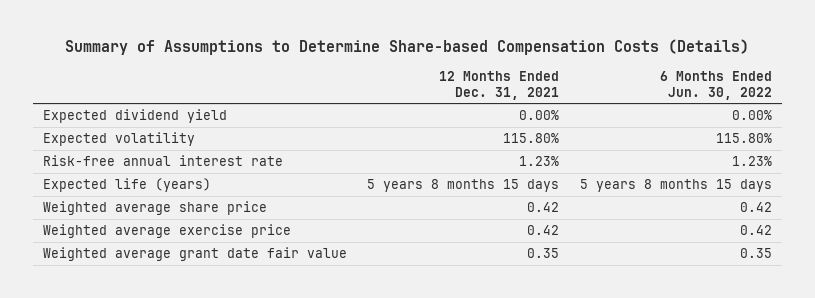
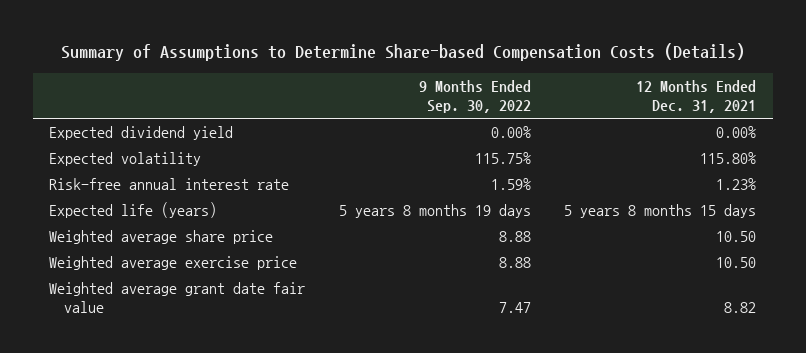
[659,70,772,100] 6 Months Ended Jun. 30, 2022 -> none
none -> [418,79,531,114] 9 Months Ended Sep. 30, 2022
[527,201,560,212] 0.42 -> [716,230,757,242] 10.50
[527,224,560,235] 0.42 -> [716,256,757,268] 10.50
[527,247,560,258] 0.35 -> [724,302,757,314] 8.82

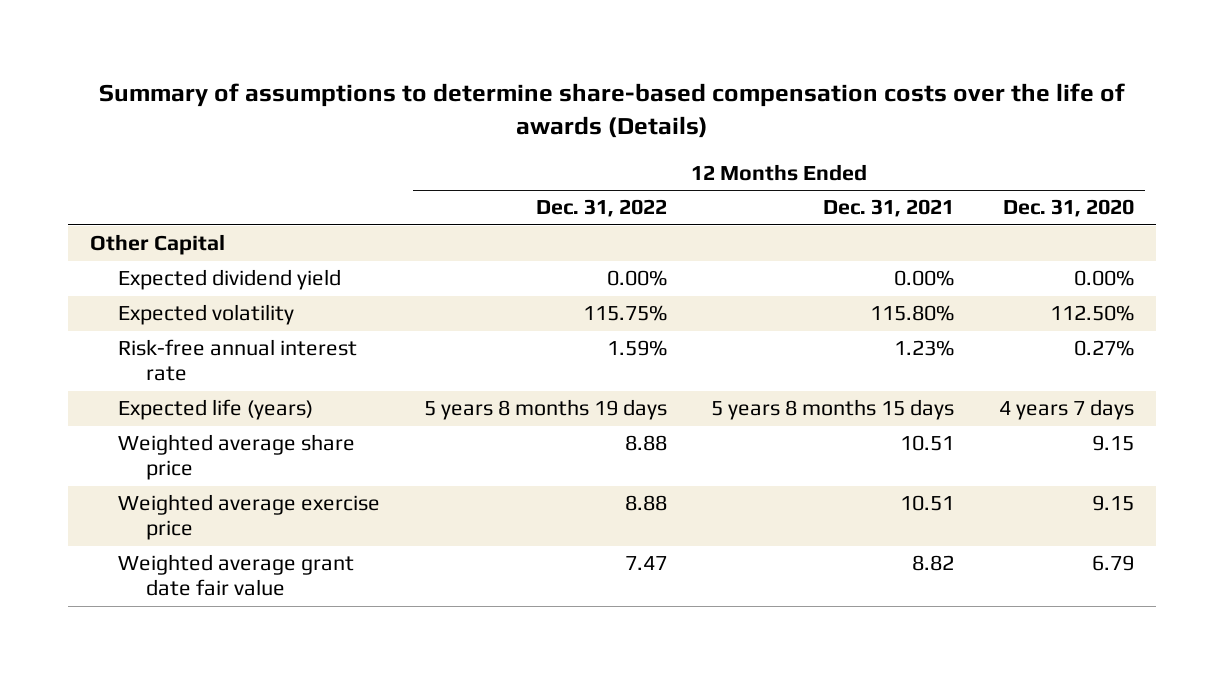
[60,43,745,62] Summary of Assumptions to Determine Share-based Compensation Costs (Details) -> [98,82,1125,138] Summary of assumptions to determine share-based compensation costs over the life of awards (Details)
[418,79,531,114] 9 Months Ended Sep. 30, 2022 -> none
none -> [536,199,668,218] Dec. 31, 2022
none -> [1002,199,1134,218] Dec. 31, 2020
none -> [89,234,225,256] Other Capital
[716,230,757,242] 10.50 -> [900,435,955,452] 10.51
[716,256,757,268] 10.50 -> [900,495,955,512] 10.51

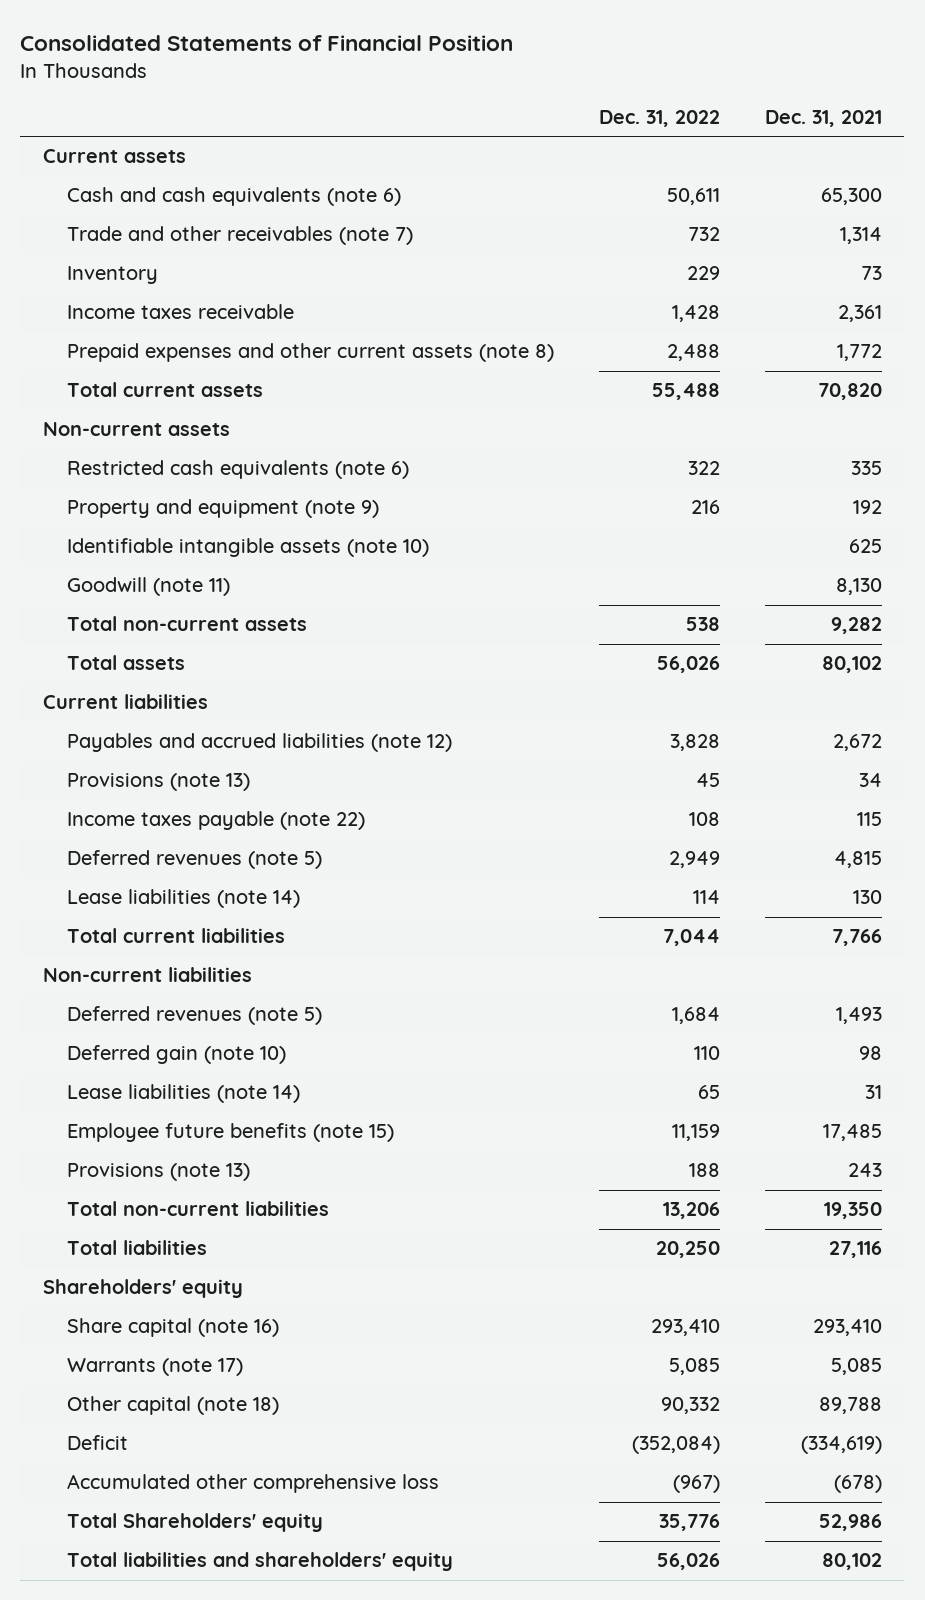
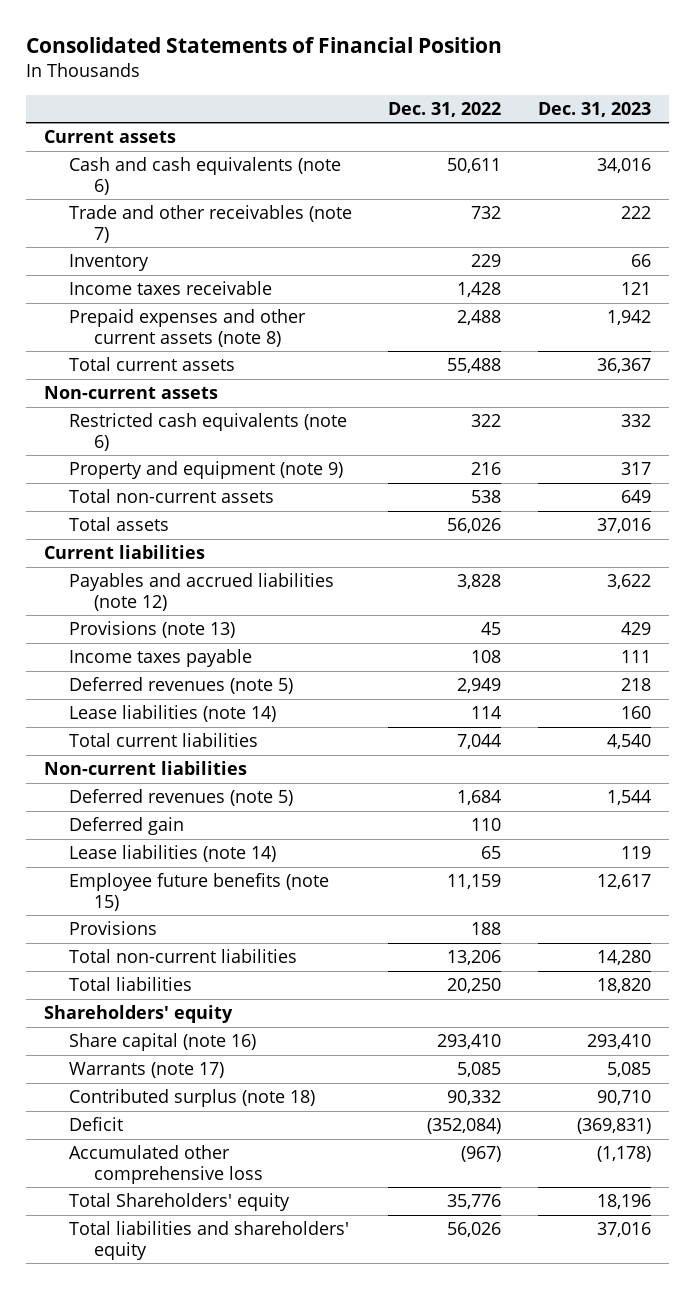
[764,109,882,127] Dec. 31, 2021 -> none
none -> [537,101,651,117] Dec. 31, 2023
[66,538,429,558] Identifiable intangible assets (note 10) -> none
[66,577,230,597] Goodwill (note 11) -> none
[66,811,365,831] Income taxes payable (note 22) -> [68,649,252,668] Income taxes payable
[66,1045,286,1065] Deferred gain (note 10) -> [68,817,184,836] Deferred gain
[66,1163,250,1182] Provisions (note 13) -> [68,921,157,936] Provisions
[66,1396,279,1416] Other capital (note 18) -> [68,1089,315,1108] Contributed surplus (note 18)

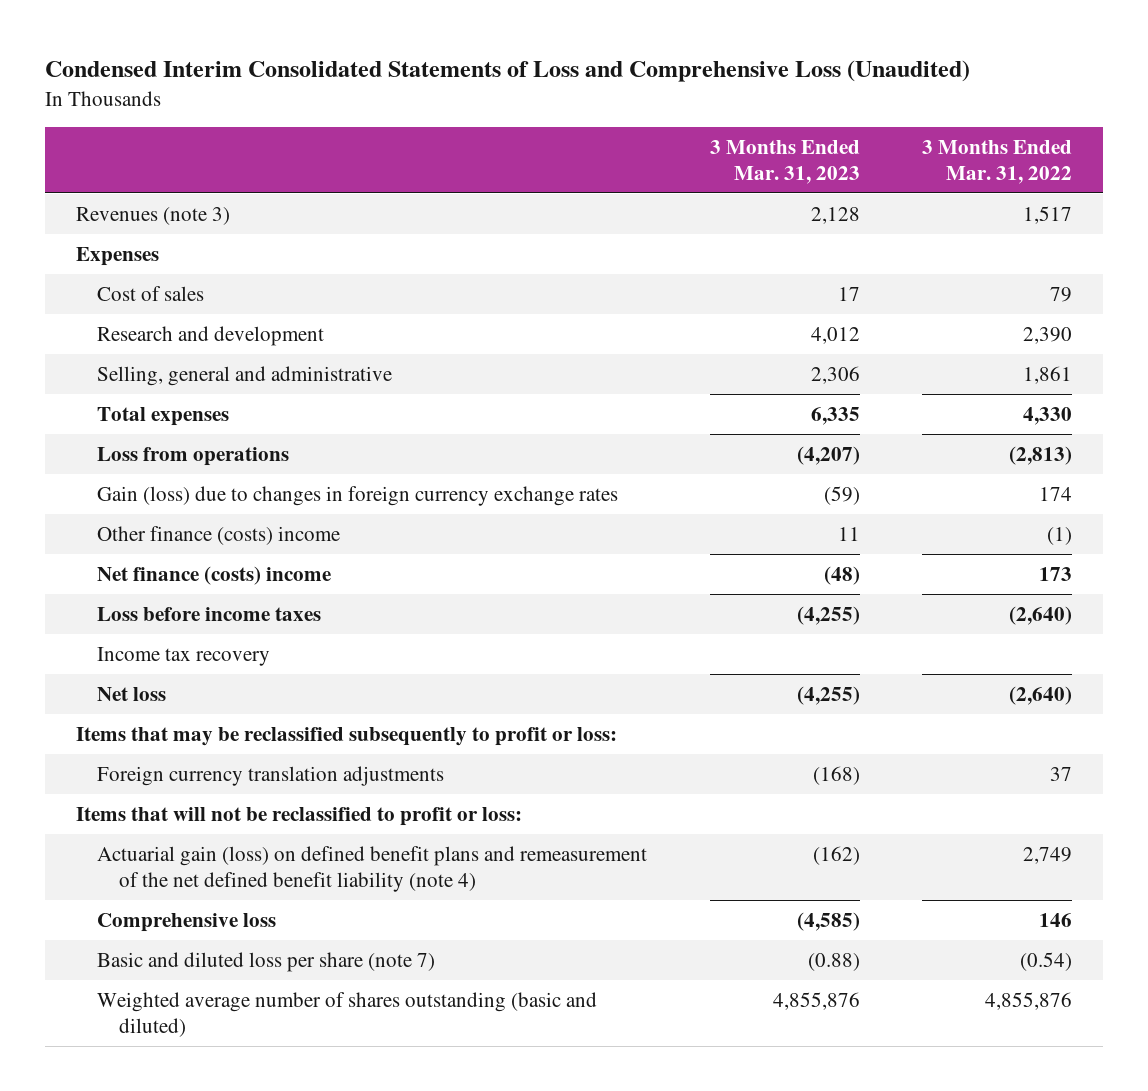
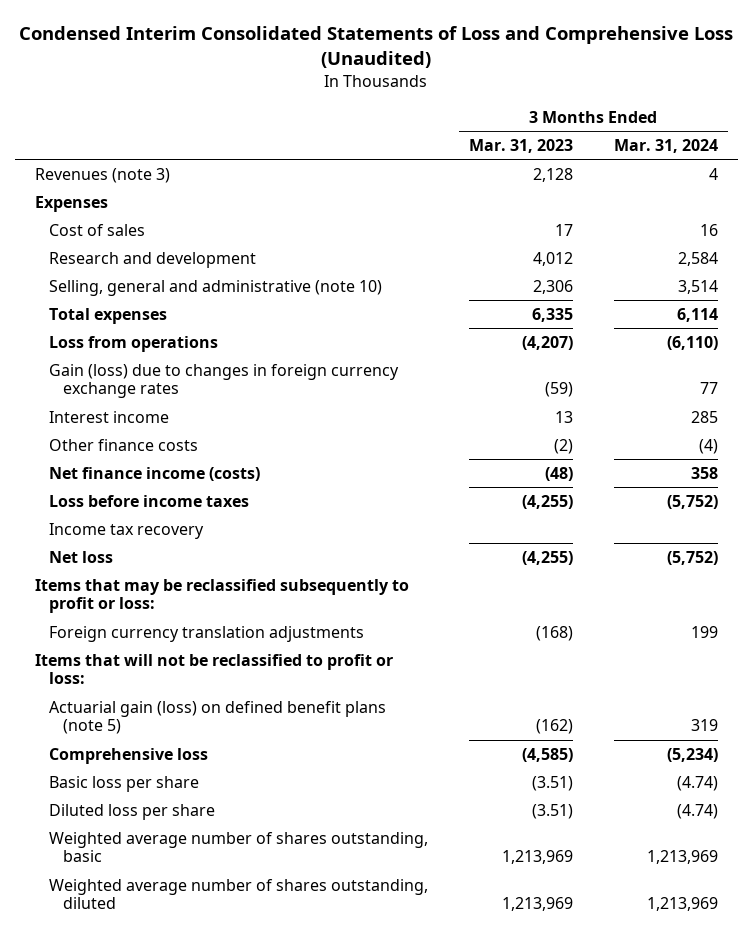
[922,139,1073,184] 3 Months Ended Mar. 31, 2022 -> none
none -> [613,139,718,154] Mar. 31, 2024
[97,365,393,386] Selling, general and administrative -> [49,279,383,296] Selling, general and administrative (note 10)
none -> [49,410,170,423] Interest income
[97,525,341,545] Other finance (costs) income -> [49,438,199,451] Other finance costs
[837,526,860,541] 11 -> [553,438,573,454] (2)
[97,565,332,585] Net finance (costs) income -> [49,466,261,481] Net finance income (costs)
[97,845,648,892] Actuarial gain (loss) on defined benefit plans and remeasurement of the net defined benefit liability (note 4) -> [49,700,387,735] Actuarial gain (loss) on defined benefit plans (note 5)
[97,951,436,972] Basic and diluted loss per share (note 7) -> [49,775,200,792] Basic loss per share
[807,952,860,971] (0.88) -> [531,775,573,791] (3.51)
none -> [49,803,216,820] Diluted loss per share
[97,991,598,1037] Weighted average number of shares outstanding (basic and diluted) -> [49,831,429,863] Weighted average number of shares outstanding, basic
[772,991,860,1010] 4,855,876 -> [501,850,573,865] 1,213,969
none -> [49,878,429,910] Weighted average number of shares outstanding, diluted

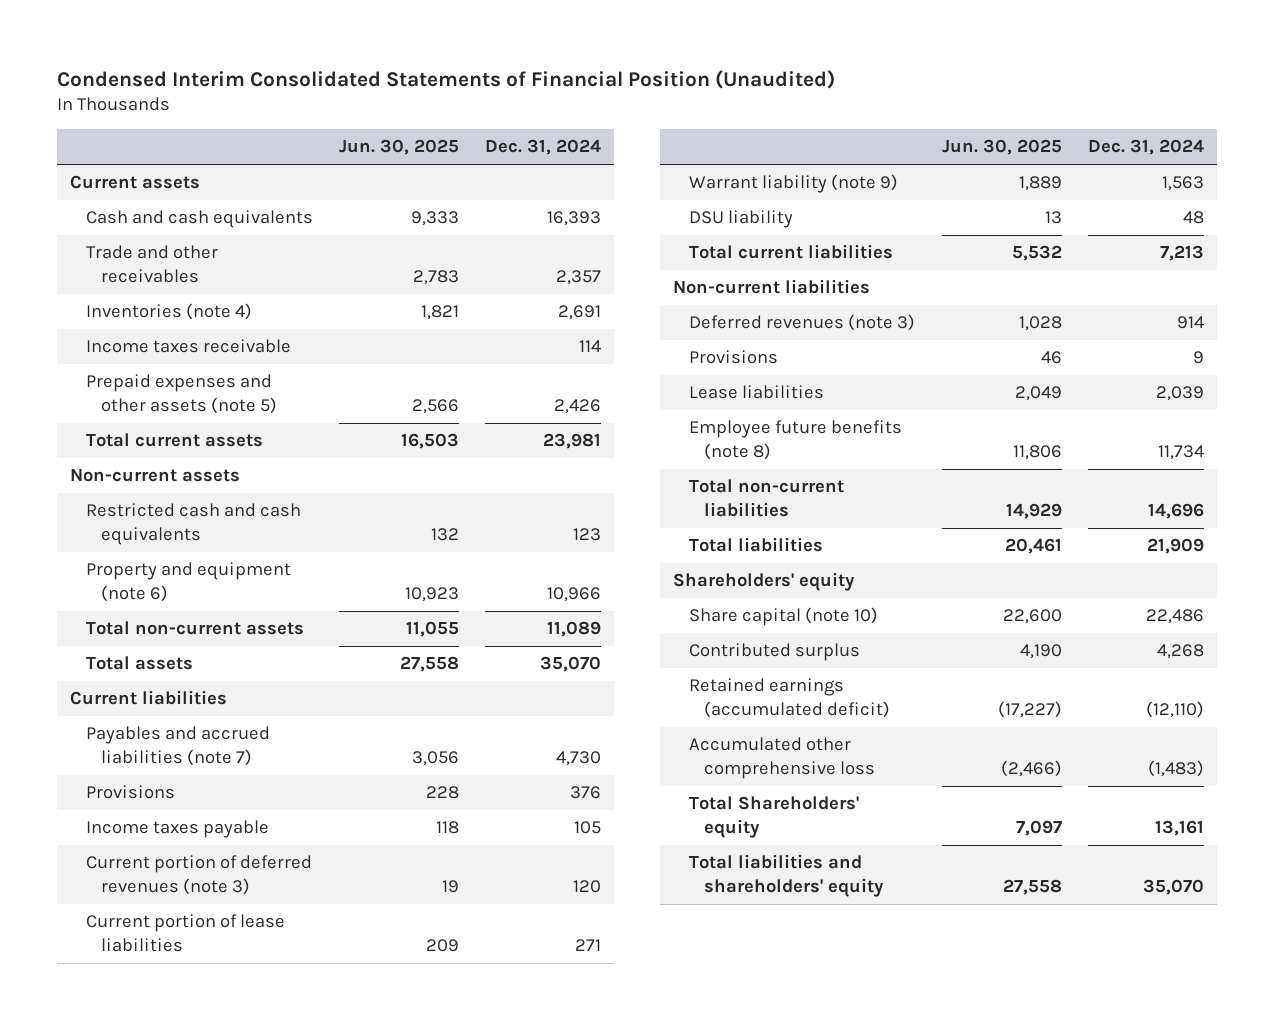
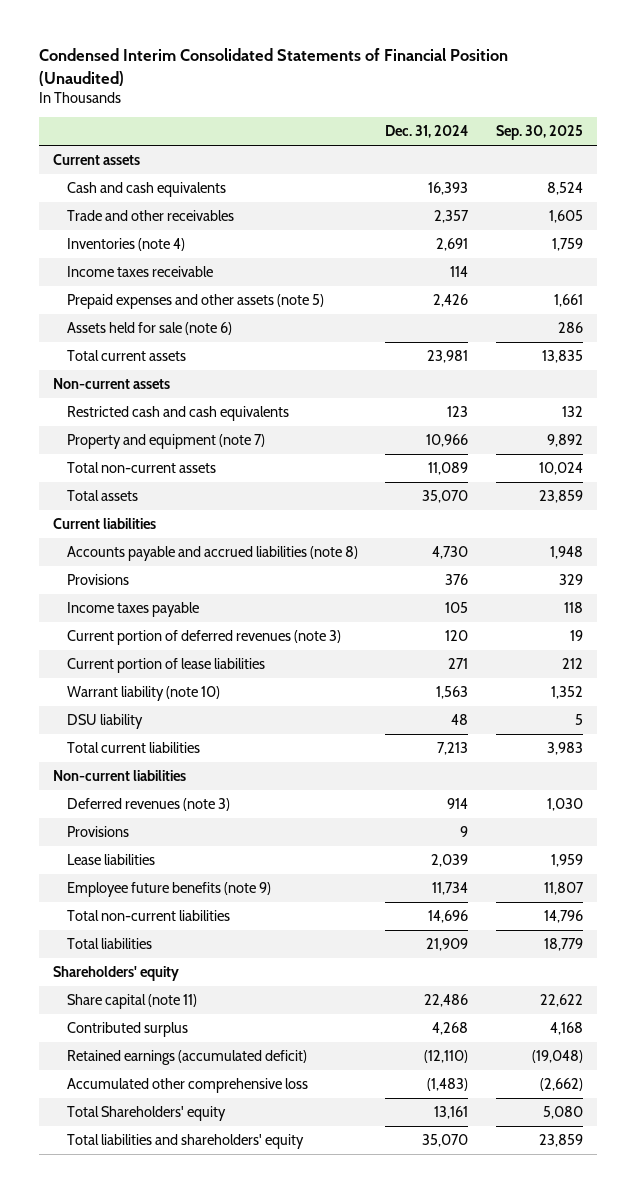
[338,139,459,156] Jun. 30, 2025 -> none
none -> [495,125,583,141] Sep. 30, 2025
none -> [66,321,232,335] Assets held for sale (note 6)
[85,562,291,603] Property and equipment (note 6) -> [66,433,265,449] Property and equipment (note 7)
[85,726,270,767] Payables and accrued liabilities (note 7) -> [66,545,358,561] Accounts payable and accrued liabilities (note 8)
[688,174,898,194] Warrant liability (note 9) -> [66,685,220,701] Warrant liability (note 10)
[688,420,902,461] Employee future benefits (note 8) -> [66,881,271,897] Employee future benefits (note 9)
[688,607,878,627] Share capital (note 10) -> [66,993,197,1009] Share capital (note 11)

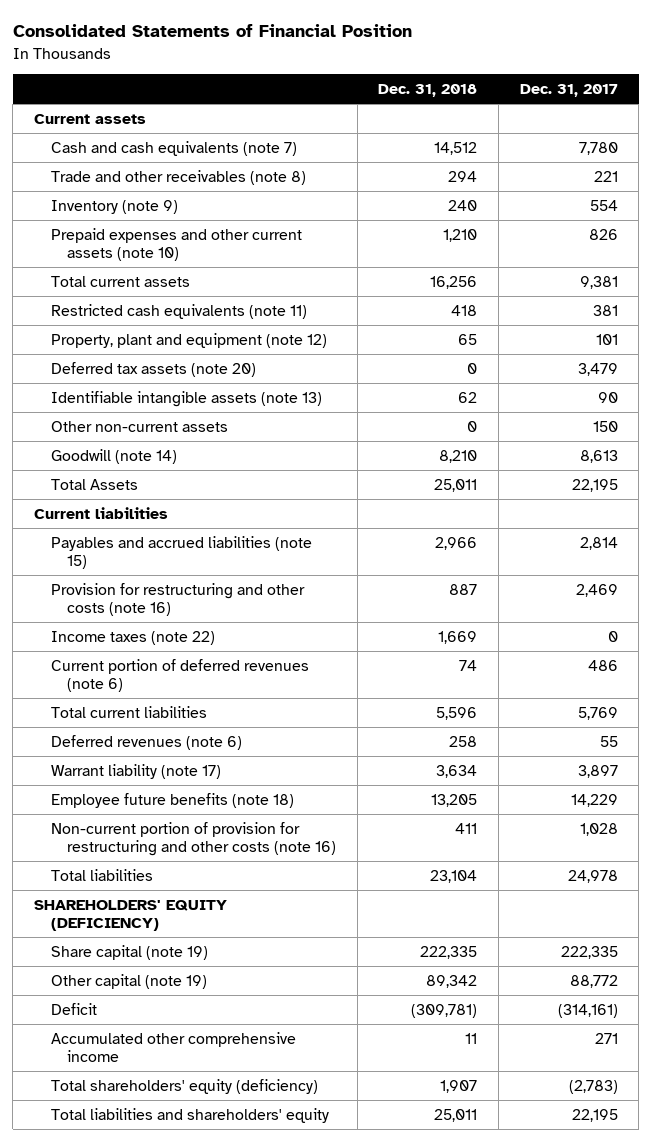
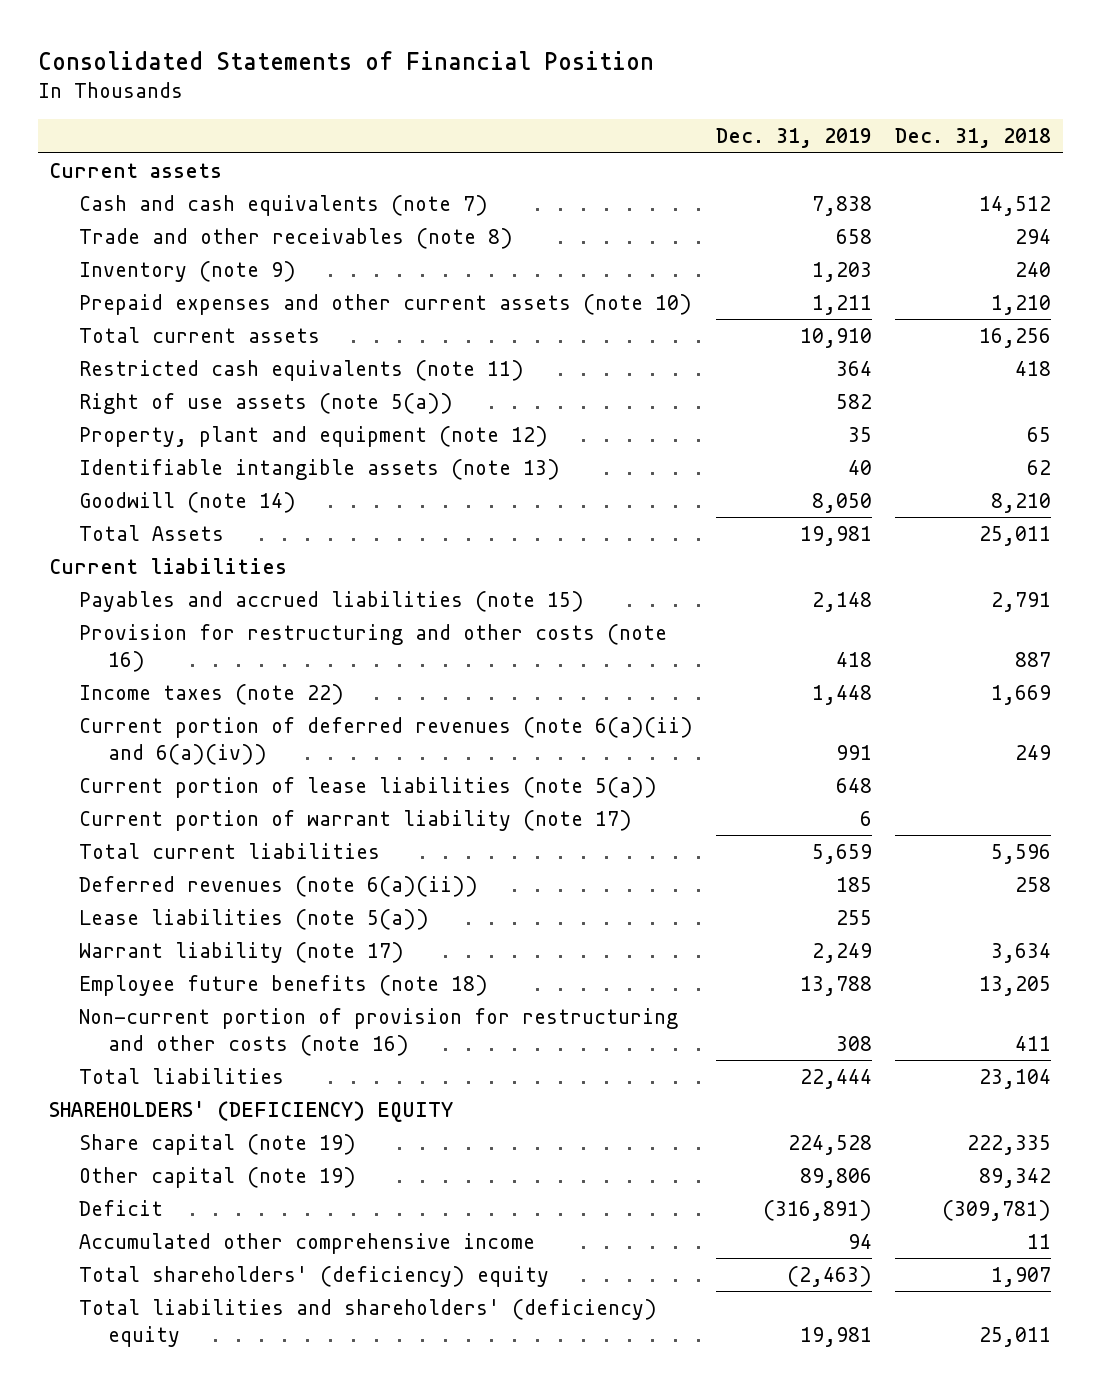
[519,84,618,98] Dec. 31, 2017 -> none
none -> [715,128,872,149] Dec. 31, 2019
none -> [78,392,453,414] Right of use assets (note 5(a))
[50,361,256,377] Deferred tax assets (note 20) -> none
[50,420,228,432] Other non-current assets -> none
[435,536,478,550] 2,966 -> [991,591,1052,612] 2,791
[50,658,309,692] Current portion of deferred revenues (note 6) -> [78,716,693,765] Current portion of deferred revenues (note 6(a)(ii) and 6(a)(iv))
[459,659,478,671] 74 -> [1015,744,1052,760] 249
none -> [78,776,657,798] Current portion of lease liabilities (note 5(a))
none -> [78,809,632,831] Current portion of warrant liability (note 17)
[50,734,242,750] Deferred revenues (note 6) -> [78,875,478,897] Deferred revenues (note 6(a)(ii))
none -> [78,908,429,930] Lease liabilities (note 5(a))
[34,899,228,931] SHAREHOLDERS' EQUITY (DEFICIENCY) -> [49,1100,454,1122] SHAREHOLDERS' (DEFICIENCY) EQUITY
[50,1078,318,1094] Total shareholders' equity (deficiency) -> [78,1265,549,1287] Total shareholders' (deficiency) equity
[50,1107,329,1123] Total liabilities and shareholders' equity -> [78,1298,657,1347] Total liabilities and shareholders' (deficiency) equity

